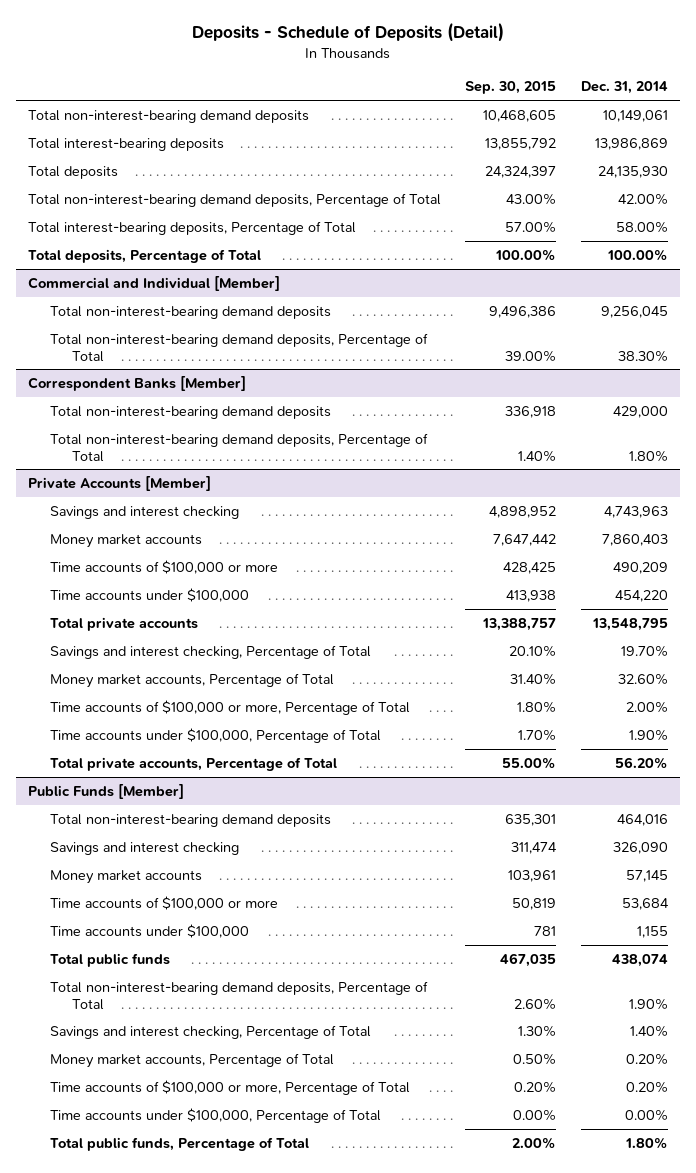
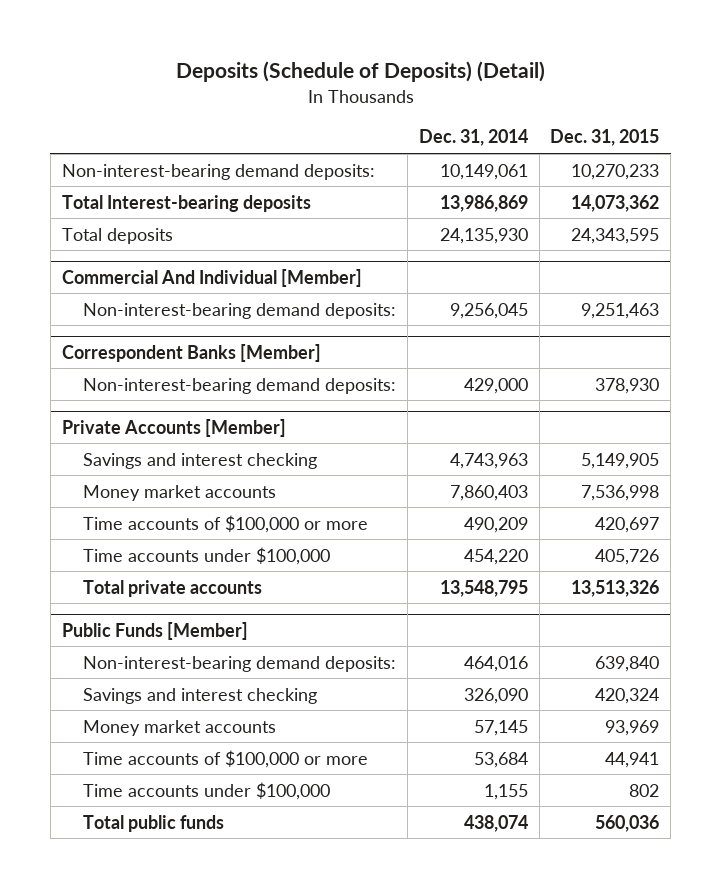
[191,22,504,43] Deposits - Schedule of Deposits (Detail) -> [175,61,545,83] Deposits (Schedule of Deposits) (Detail)
[465,81,557,95] Sep. 30, 2015 -> none
none -> [550,129,660,147] Dec. 31, 2015
[27,109,309,123] Total non-interest-bearing demand deposits -> [61,163,375,180] Non-interest-bearing demand deposits:
[27,137,224,151] Total interest-bearing deposits -> [61,194,311,212] Total Interest-bearing deposits
[27,192,441,207] Total non-interest-bearing demand deposits, Percentage of Total -> none
[27,220,356,235] Total interest-bearing deposits, Percentage of Total -> none
[27,248,261,263] Total deposits, Percentage of Total -> none
[49,332,428,362] Total non-interest-bearing demand deposits, Percentage of Total -> none
[27,275,280,291] Commercial and Individual [Member] -> [61,268,362,287] Commercial And Individual [Member]
[49,305,331,319] Total non-interest-bearing demand deposits -> [83,302,397,319] Non-interest-bearing demand deposits:
[49,432,428,462] Total non-interest-bearing demand deposits, Percentage of Total -> none
[49,405,331,419] Total non-interest-bearing demand deposits -> [83,377,397,394] Non-interest-bearing demand deposits:
[49,644,371,659] Savings and interest checking, Percentage of Total -> none
[49,672,334,688] Money market accounts, Percentage of Total -> none
[49,699,410,715] Time accounts of $100,000 or more, Percentage of Total -> none
[49,727,381,743] Time accounts under $100,000, Percentage of Total -> none
[49,756,337,771] Total private accounts, Percentage of Total -> none
[49,813,331,827] Total non-interest-bearing demand deposits -> [83,655,397,672] Non-interest-bearing demand deposits:
[49,980,428,1010] Total non-interest-bearing demand deposits, Percentage of Total -> none
[49,1024,371,1039] Savings and interest checking, Percentage of Total -> none
[49,1052,334,1068] Money market accounts, Percentage of Total -> none
[49,1079,410,1095] Time accounts of $100,000 or more, Percentage of Total -> none
[49,1107,381,1123] Time accounts under $100,000, Percentage of Total -> none
[49,1136,309,1151] Total public funds, Percentage of Total -> none

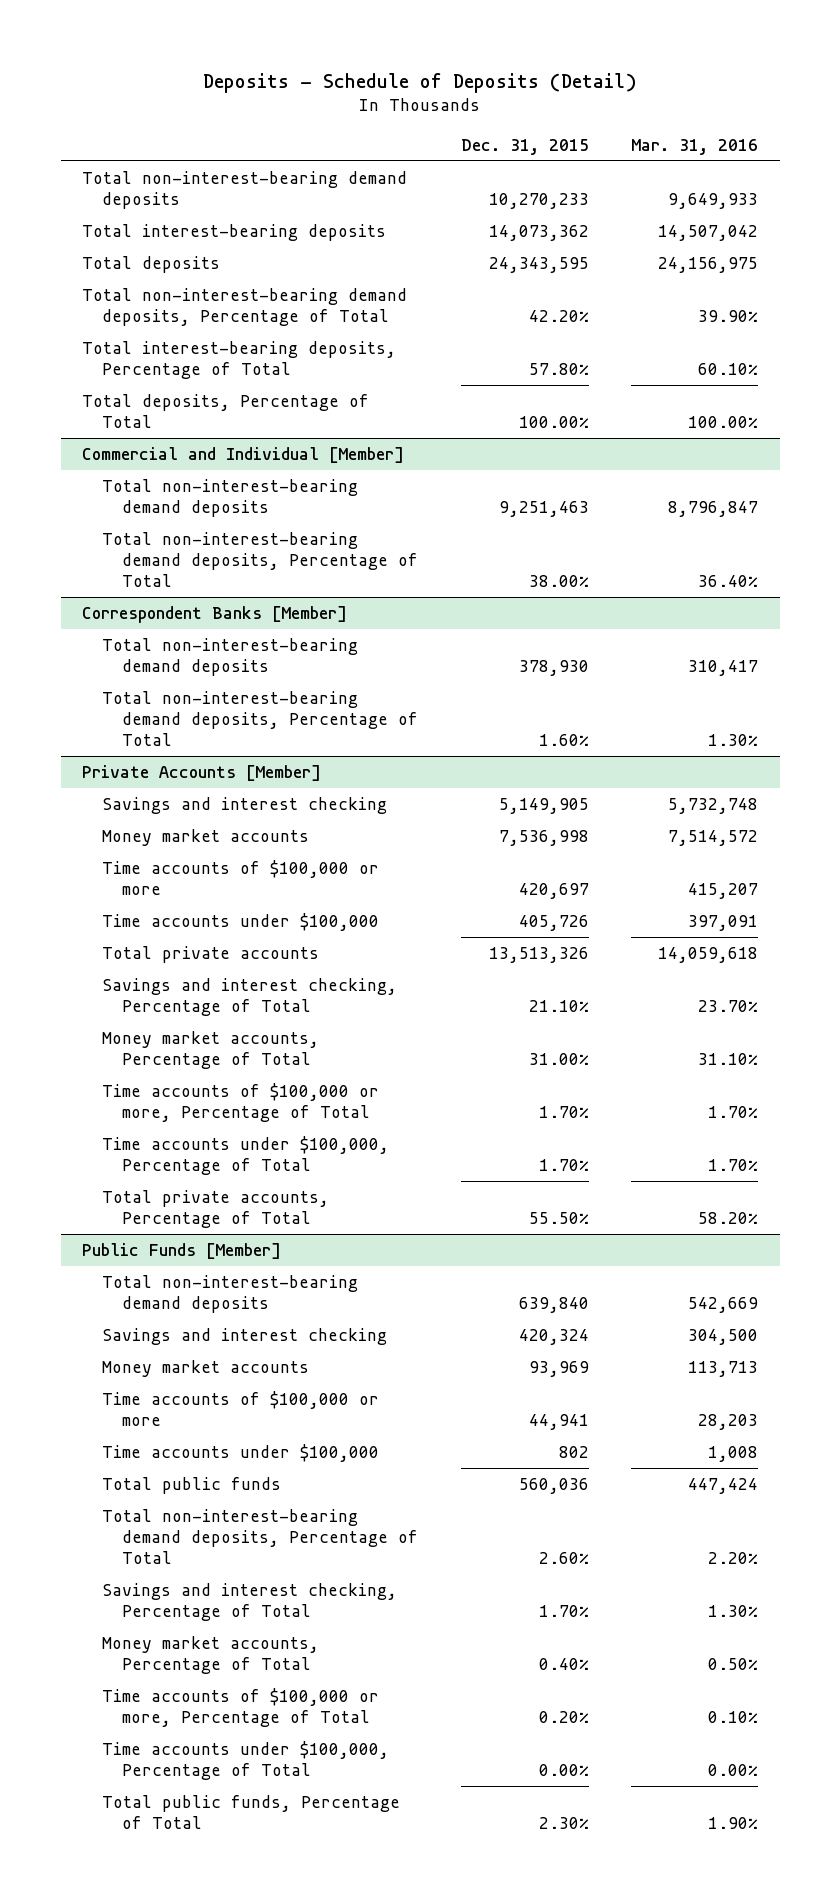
[175,61,545,83] Deposits (Schedule of Deposits) (Detail) -> [203,72,638,93] Deposits - Schedule of Deposits (Detail)
[418,129,528,147] Dec. 31, 2014 -> none
none -> [631,138,759,155] Mar. 31, 2016
[61,163,375,180] Non-interest-bearing demand deposits: -> [81,171,407,209] Total non-interest-bearing demand deposits
[61,194,311,212] Total Interest-bearing deposits -> [81,224,386,242] Total interest-bearing deposits
none -> [81,288,407,326] Total non-interest-bearing demand deposits, Percentage of Total
none -> [81,341,396,379] Total interest-bearing deposits, Percentage of Total
none -> [81,394,369,428] Total deposits, Percentage of Total
[61,268,362,287] Commercial And Individual [Member] -> [81,447,404,464] Commercial and Individual [Member]
[83,302,397,319] Non-interest-bearing demand deposits: -> [102,479,359,517] Total non-interest-bearing demand deposits
none -> [102,532,419,587] Total non-interest-bearing demand deposits, Percentage of Total
[83,377,397,394] Non-interest-bearing demand deposits: -> [102,638,359,676] Total non-interest-bearing demand deposits
none -> [102,691,419,746] Total non-interest-bearing demand deposits, Percentage of Total
none -> [102,978,398,1016] Savings and interest checking, Percentage of Total
none -> [102,1031,320,1069] Money market accounts, Percentage of Total
none -> [102,1083,380,1122] Time accounts of $100,000 or more, Percentage of Total
none -> [102,1136,390,1175] Time accounts under $100,000, Percentage of Total
none -> [102,1190,330,1228] Total private accounts, Percentage of Total
[83,655,397,672] Non-interest-bearing demand deposits: -> [102,1275,359,1313] Total non-interest-bearing demand deposits
none -> [102,1509,419,1564] Total non-interest-bearing demand deposits, Percentage of Total
none -> [102,1583,398,1621] Savings and interest checking, Percentage of Total
none -> [102,1636,320,1674] Money market accounts, Percentage of Total
none -> [102,1688,380,1727] Time accounts of $100,000 or more, Percentage of Total
none -> [102,1741,390,1780] Time accounts under $100,000, Percentage of Total
none -> [102,1795,401,1829] Total public funds, Percentage of Total

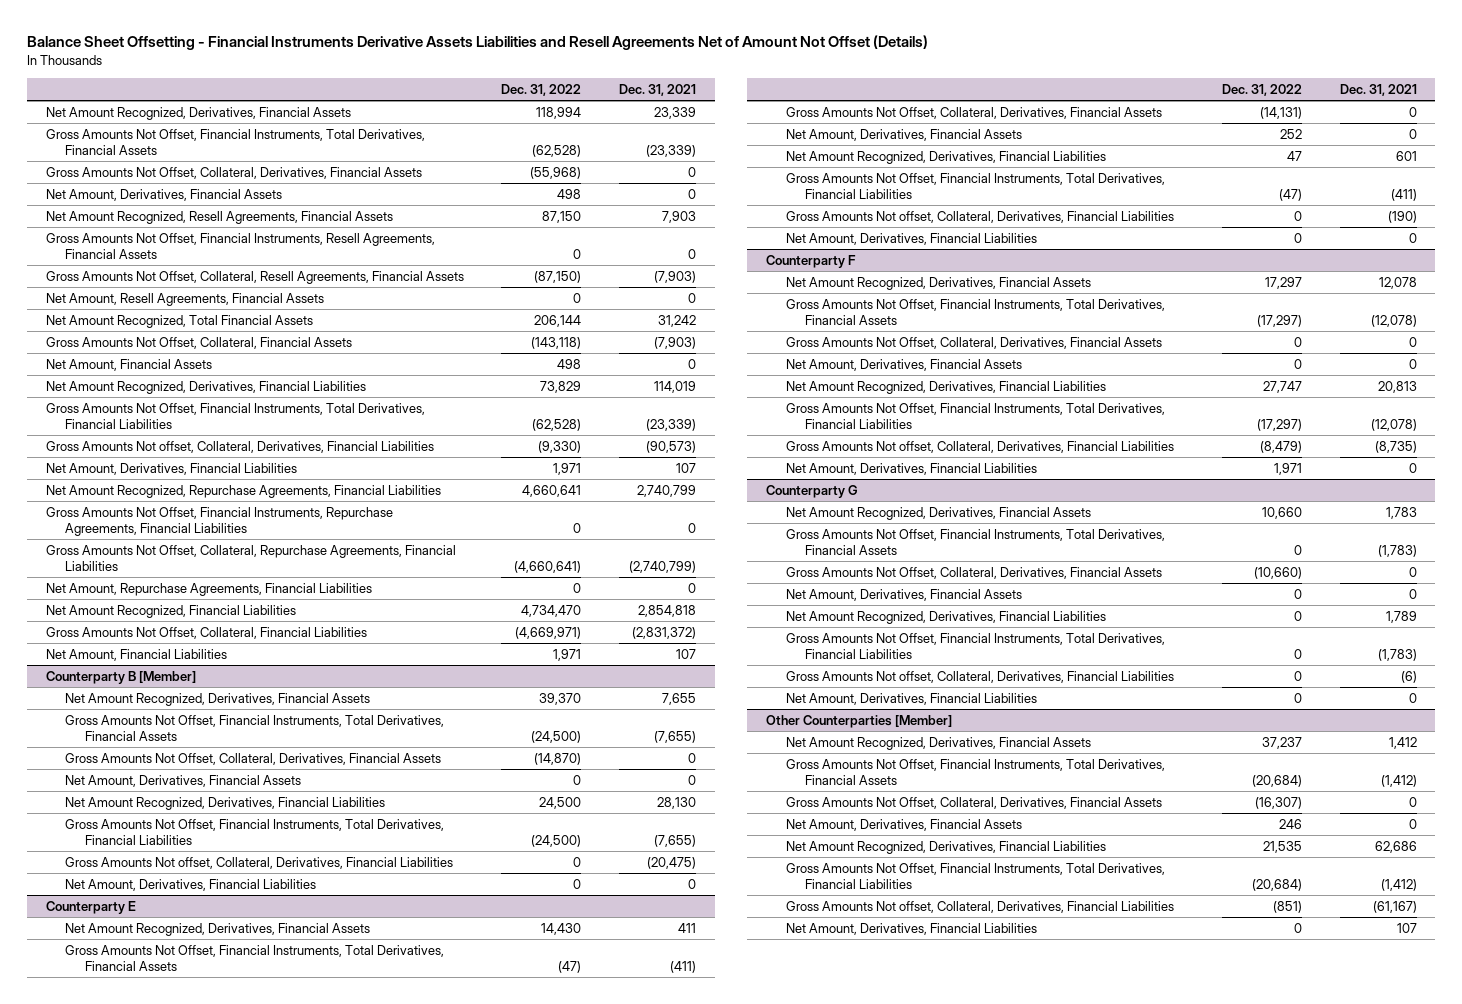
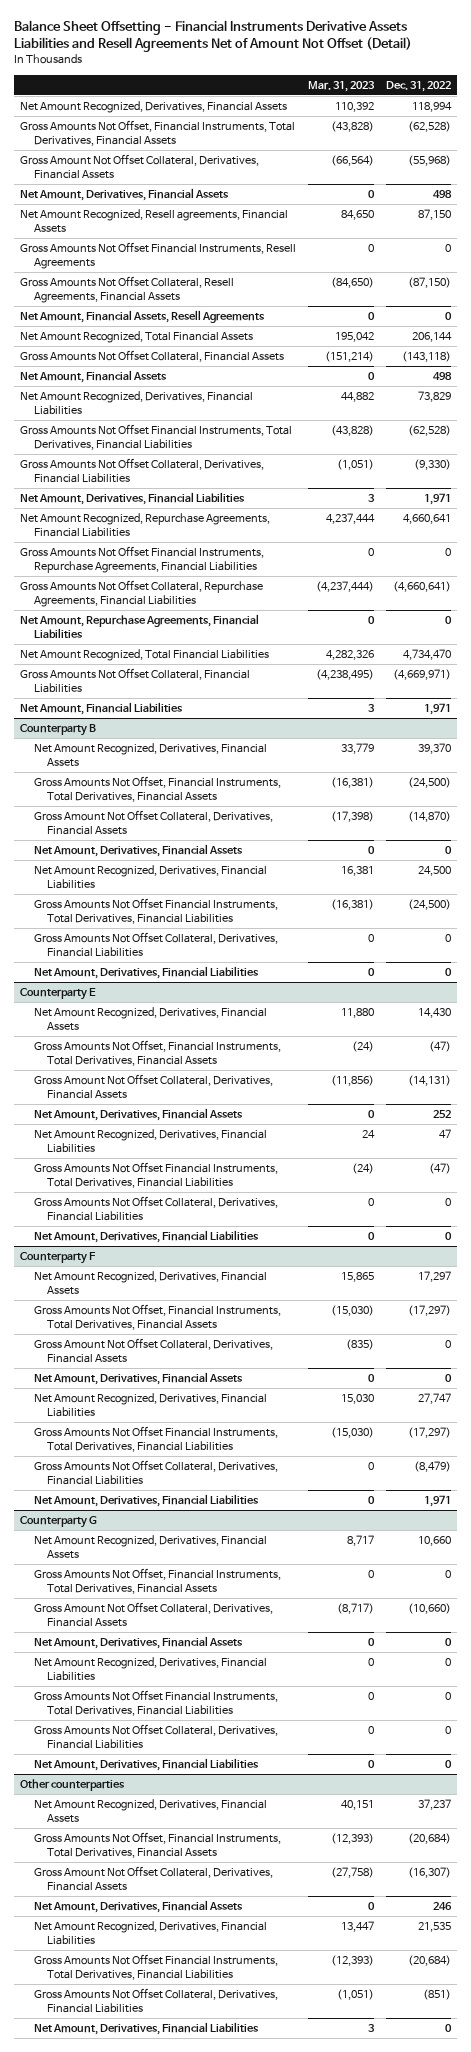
[26,35,928,51] Balance Sheet Offsetting - Financial Instruments Derivative Assets Liabilities and Resell Agreements Net of Amount Not Offset (Details) -> [13,19,412,53] Balance Sheet Offsetting - Financial Instruments Derivative Assets Liabilities and Resell Agreements Net of Amount Not Offset (Detail)
[618,83,696,96] Dec. 31, 2021 -> none
none -> [307,80,375,92] Mar. 31, 2023
[45,166,422,179] Gross Amounts Not Offset, Collateral, Derivatives, Financial Assets -> [19,154,259,179] Gross Amount Not Offset Collateral, Derivatives, Financial Assets
[45,210,393,224] Net Amount Recognized, Resell Agreements, Financial Assets -> [19,209,288,233] Net Amount Recognized, Resell agreements, Financial Assets
[45,232,435,260] Gross Amounts Not Offset, Financial Instruments, Resell Agreements, Financial Assets -> [19,242,296,269] Gross Amounts Not Offset Financial Instruments, Resell Agreements
[45,270,464,284] Gross Amounts Not Offset, Collateral, Resell Agreements, Financial Assets -> [19,276,234,303] Gross Amounts Not Offset Collateral, Resell Agreements, Financial Assets
[45,292,324,306] Net Amount, Resell Agreements, Financial Assets -> [19,310,265,324] Net Amount, Financial Assets, Resell Agreements
[45,336,352,349] Gross Amounts Not Offset, Collateral, Financial Assets -> [19,350,284,363] Gross Amounts Not Offset Collateral, Financial Assets
[45,402,425,430] Gross Amounts Not Offset, Financial Instruments, Total Derivatives, Financial Liabilities -> [19,424,292,450] Gross Amounts Not Offset Financial Instruments, Total Derivatives, Financial Liabilities
[45,440,434,453] Gross Amounts Not offset, Collateral, Derivatives, Financial Liabilities -> [19,458,264,483] Gross Amounts Not Offset Collateral, Derivatives, Financial Liabilities
[45,506,393,537] Gross Amounts Not Offset, Financial Instruments, Repurchase Agreements, Financial Liabilities -> [19,546,264,573] Gross Amounts Not Offset Financial Instruments, Repurchase Agreements, Financial Liabilities
[45,544,456,572] Gross Amounts Not Offset, Collateral, Repurchase Agreements, Financial Liabilities -> [19,580,263,607] Gross Amounts Not Offset Collateral, Repurchase Agreements, Financial Liabilities
[45,604,296,618] Net Amount Recognized, Financial Liabilities -> [19,649,269,662] Net Amount Recognized, Total Financial Liabilities
[45,626,367,639] Gross Amounts Not Offset, Collateral, Financial Liabilities -> [19,668,250,693] Gross Amounts Not Offset Collateral, Financial Liabilities
[45,670,196,684] Counterparty B [Member] -> [19,724,96,737] Counterparty B
[65,752,442,765] Gross Amounts Not Offset, Collateral, Derivatives, Financial Assets -> [33,810,273,835] Gross Amount Not Offset Collateral, Derivatives, Financial Assets
[65,818,445,846] Gross Amounts Not Offset, Financial Instruments, Total Derivatives, Financial Liabilities -> [33,898,278,924] Gross Amounts Not Offset Financial Instruments, Total Derivatives, Financial Liabilities
[65,856,454,869] Gross Amounts Not offset, Collateral, Derivatives, Financial Liabilities -> [33,932,278,957] Gross Amounts Not Offset Collateral, Derivatives, Financial Liabilities
[785,106,1162,119] Gross Amounts Not Offset, Collateral, Derivatives, Financial Assets -> [33,1074,273,1099] Gross Amount Not Offset Collateral, Derivatives, Financial Assets
[785,172,1165,200] Gross Amounts Not Offset, Financial Instruments, Total Derivatives, Financial Liabilities -> [33,1162,278,1188] Gross Amounts Not Offset Financial Instruments, Total Derivatives, Financial Liabilities
[785,210,1174,223] Gross Amounts Not offset, Collateral, Derivatives, Financial Liabilities -> [33,1196,278,1221] Gross Amounts Not Offset Collateral, Derivatives, Financial Liabilities
[785,336,1162,349] Gross Amounts Not Offset, Collateral, Derivatives, Financial Assets -> [33,1338,273,1363] Gross Amount Not Offset Collateral, Derivatives, Financial Assets
[785,402,1165,430] Gross Amounts Not Offset, Financial Instruments, Total Derivatives, Financial Liabilities -> [33,1426,278,1452] Gross Amounts Not Offset Financial Instruments, Total Derivatives, Financial Liabilities
[785,440,1174,453] Gross Amounts Not offset, Collateral, Derivatives, Financial Liabilities -> [33,1460,278,1485] Gross Amounts Not Offset Collateral, Derivatives, Financial Liabilities
[785,566,1162,579] Gross Amounts Not Offset, Collateral, Derivatives, Financial Assets -> [33,1602,273,1627] Gross Amount Not Offset Collateral, Derivatives, Financial Assets
[785,632,1165,660] Gross Amounts Not Offset, Financial Instruments, Total Derivatives, Financial Liabilities -> [33,1690,278,1716] Gross Amounts Not Offset Financial Instruments, Total Derivatives, Financial Liabilities
[785,670,1174,683] Gross Amounts Not offset, Collateral, Derivatives, Financial Liabilities -> [33,1724,278,1749] Gross Amounts Not Offset Collateral, Derivatives, Financial Liabilities
[766,714,953,728] Other Counterparties [Member] -> [19,1779,125,1792] Other counterparties
[785,796,1162,809] Gross Amounts Not Offset, Collateral, Derivatives, Financial Assets -> [33,1866,273,1891] Gross Amount Not Offset Collateral, Derivatives, Financial Assets
[785,862,1165,890] Gross Amounts Not Offset, Financial Instruments, Total Derivatives, Financial Liabilities -> [33,1954,278,1980] Gross Amounts Not Offset Financial Instruments, Total Derivatives, Financial Liabilities
[785,900,1174,913] Gross Amounts Not offset, Collateral, Derivatives, Financial Liabilities -> [33,1988,278,2013] Gross Amounts Not Offset Collateral, Derivatives, Financial Liabilities

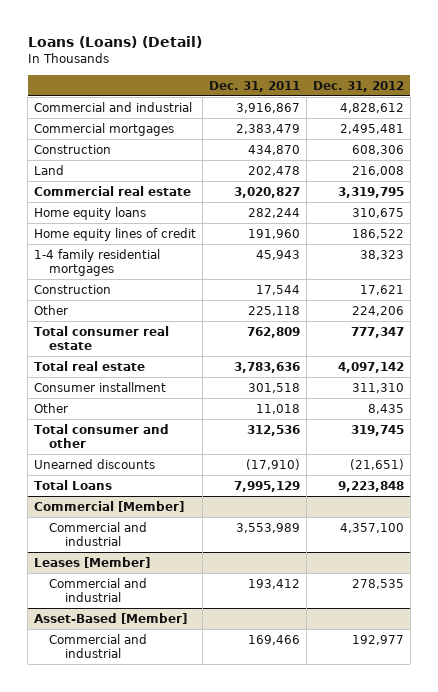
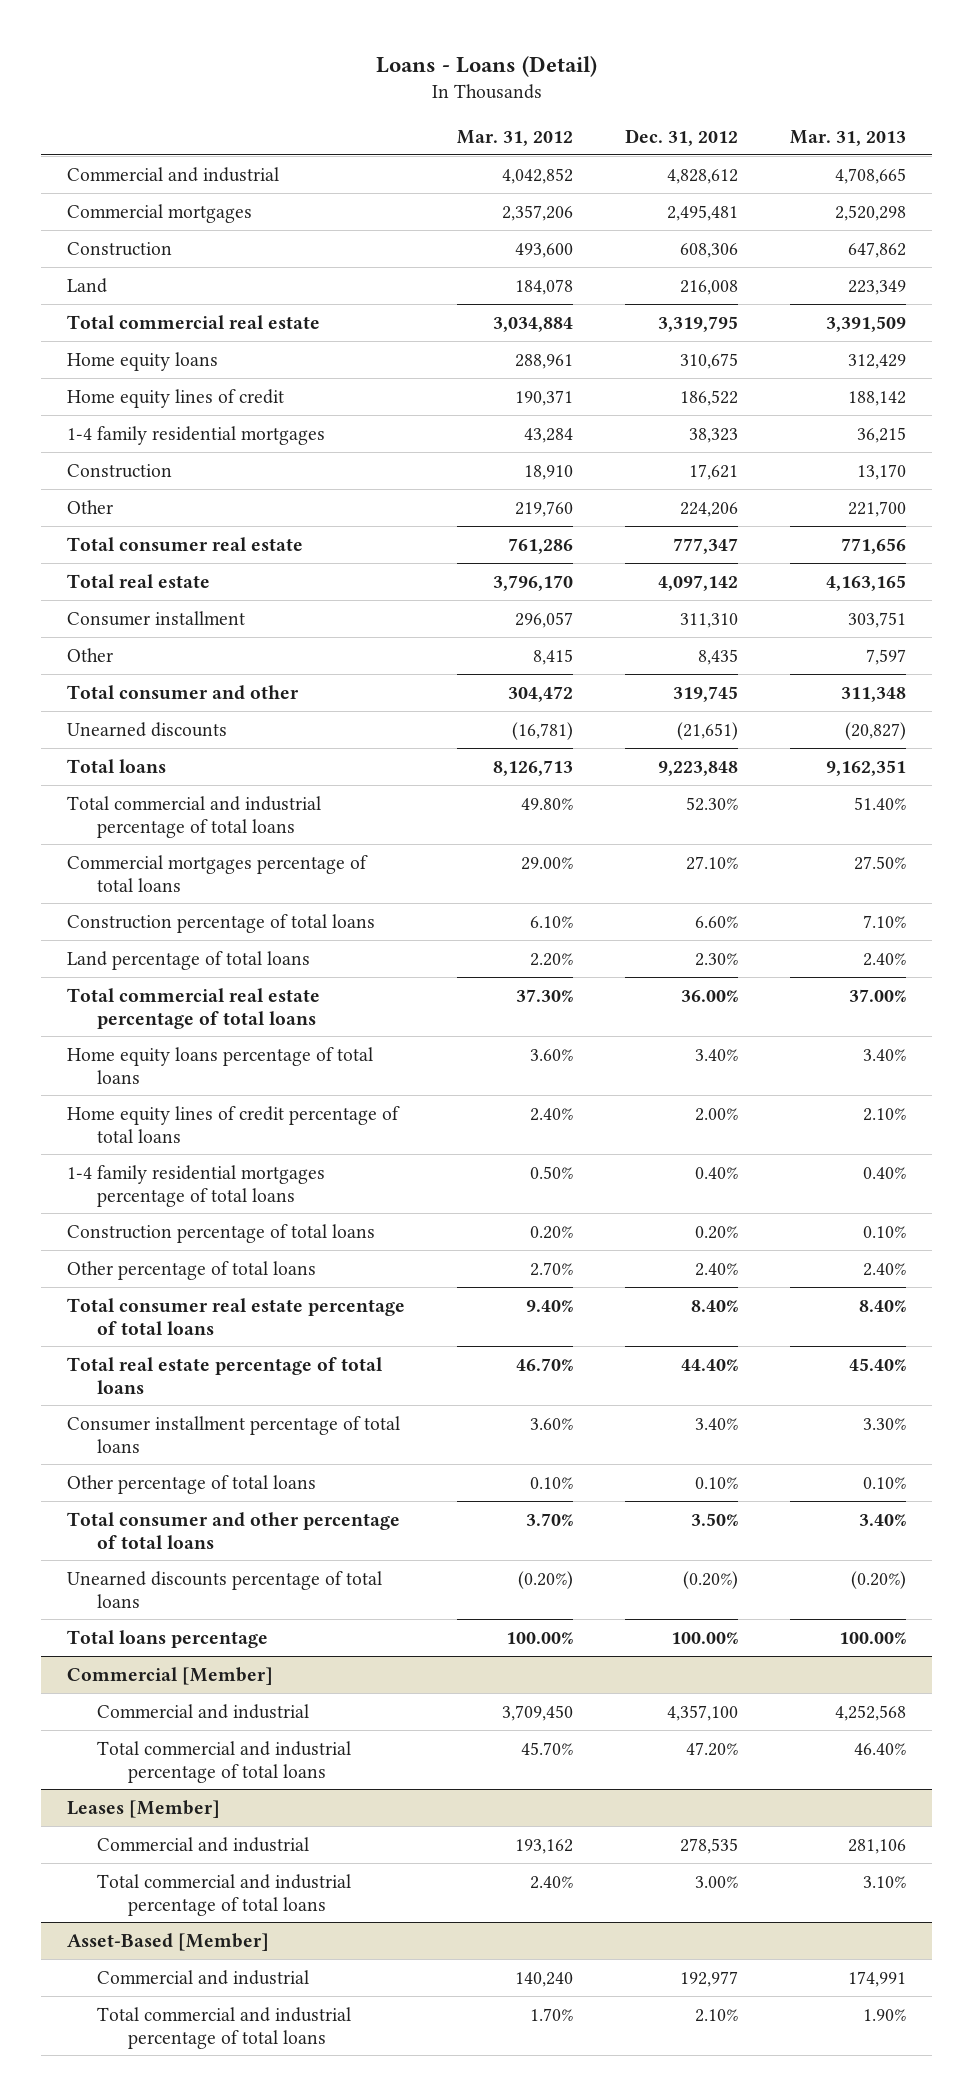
[27,35,202,48] Loans (Loans) (Detail) -> [375,55,597,77] Loans - Loans (Detail)
[208,80,300,92] Dec. 31, 2011 -> none
none -> [457,129,574,146] Mar. 31, 2012
none -> [789,129,906,146] Mar. 31, 2013
[34,185,192,196] Commercial real estate -> [67,314,321,329] Total commercial real estate
[34,479,113,490] Total Loans -> [67,758,167,773] Total loans
none -> [67,795,322,838] Total commercial and industrial percentage of total loans
none -> [67,854,369,892] Commercial mortgages percentage of total loans
none -> [67,913,376,933] Construction percentage of total loans
none -> [67,950,311,970] Land percentage of total loans
none -> [67,987,321,1029] Total commercial real estate percentage of total loans
none -> [67,1046,374,1084] Home equity loans percentage of total loans
none -> [67,1105,401,1143] Home equity lines of credit percentage of total loans
none -> [67,1164,326,1207] 1-4 family residential mortgages percentage of total loans
none -> [67,1223,376,1243] Construction percentage of total loans
none -> [67,1260,317,1280] Other percentage of total loans
none -> [67,1297,406,1335] Total consumer real estate percentage of total loans
none -> [67,1356,384,1394] Total real estate percentage of total loans
none -> [67,1415,401,1453] Consumer installment percentage of total loans
none -> [67,1474,317,1494] Other percentage of total loans
none -> [67,1511,401,1549] Total consumer and other percentage of total loans
none -> [67,1570,383,1608] Unearned discounts percentage of total loans
none -> [67,1629,269,1648] Total loans percentage
none -> [97,1740,352,1783] Total commercial and industrial percentage of total loans
none -> [97,1873,352,1916] Total commercial and industrial percentage of total loans
none -> [97,2006,352,2049] Total commercial and industrial percentage of total loans

